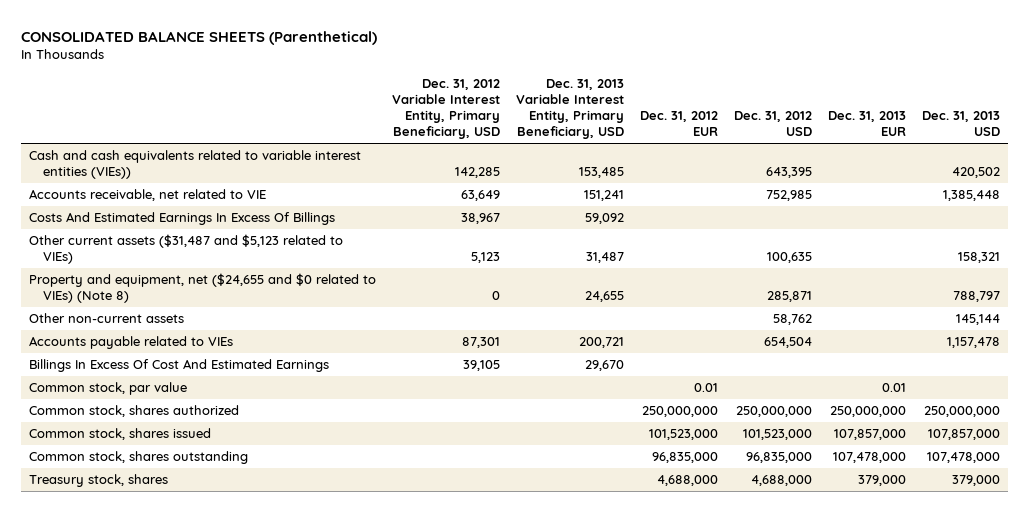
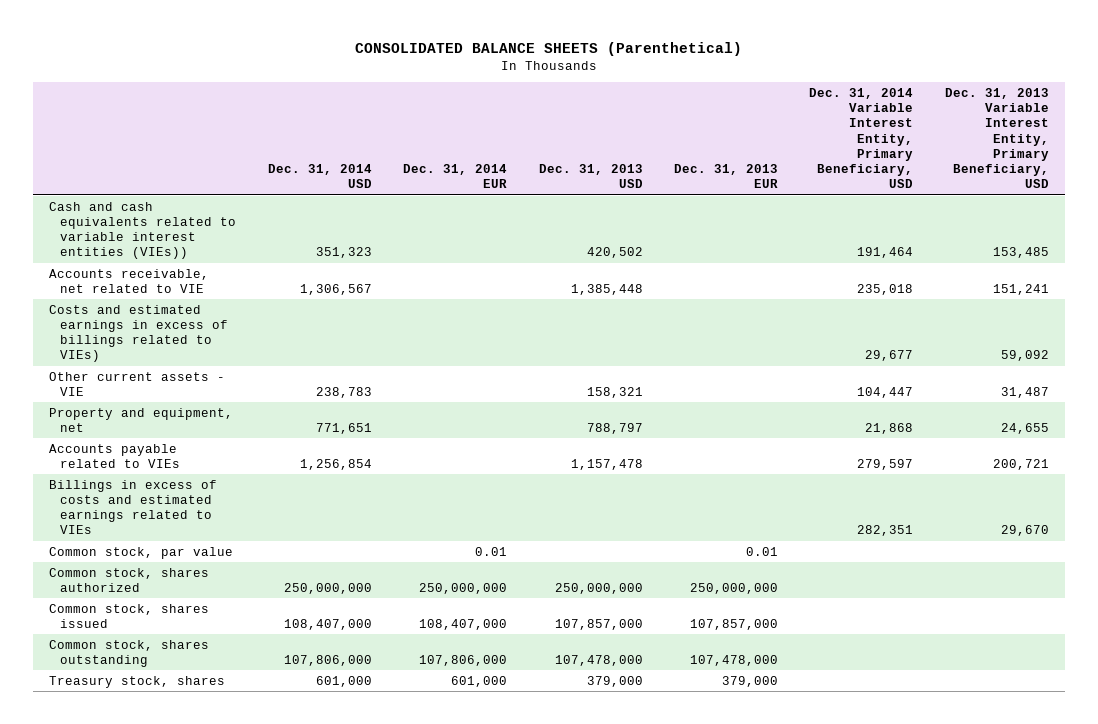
[392,79,501,140] Dec. 31, 2012 Variable Interest Entity, Primary Beneficiary, USD -> none
[640,111,719,137] Dec. 31, 2012 EUR -> none
[734,111,813,137] Dec. 31, 2012 USD -> none
none -> [267,164,372,189] Dec. 31, 2014 USD
none -> [403,164,508,189] Dec. 31, 2014 EUR
none -> [809,88,914,189] Dec. 31, 2014 Variable Interest Entity, Primary Beneficiary, USD
[29,312,185,323] Other non-current assets -> none
[29,211,336,225] Costs And Estimated Earnings In Excess Of Billings -> [48,304,229,363] Costs and estimated earnings in excess of billings related to VIEs)
[29,233,344,265] Other current assets ($31,487 and $5,123 related to VIEs) -> [48,371,225,396] Other current assets - VIE
[29,272,377,304] Property and equipment, net ($24,655 and $0 related to VIEs) (Note 8) -> [48,407,233,432] Property and equipment, net
[29,358,330,372] Billings In Excess Of Cost And Estimated Earnings -> [48,479,217,535] Billings in excess of costs and estimated earnings related to VIEs

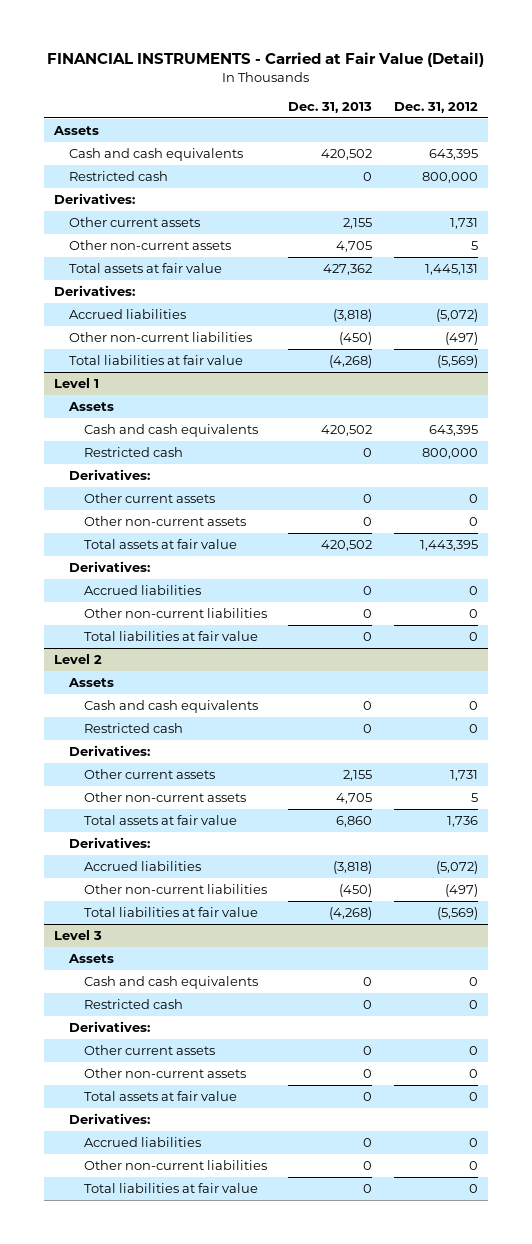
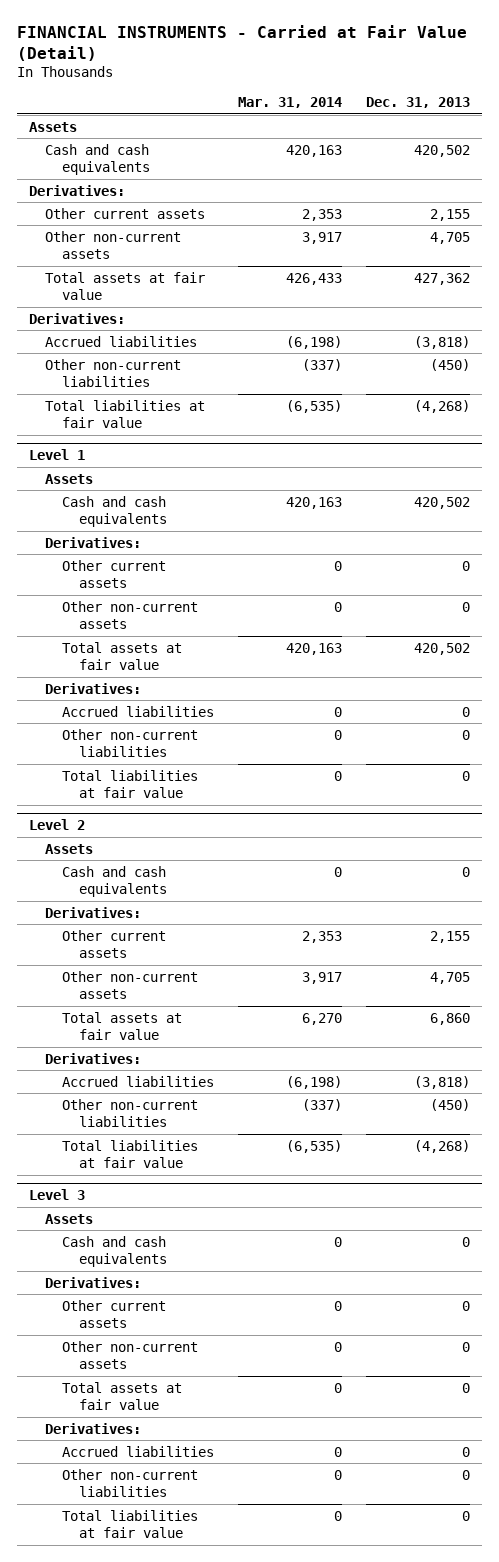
[393,101,478,113] Dec. 31, 2012 -> none
none -> [238,97,343,109] Mar. 31, 2014
[69,171,169,182] Restricted cash -> none
[84,447,184,458] Restricted cash -> none
[84,723,184,734] Restricted cash -> none
[84,999,184,1010] Restricted cash -> none

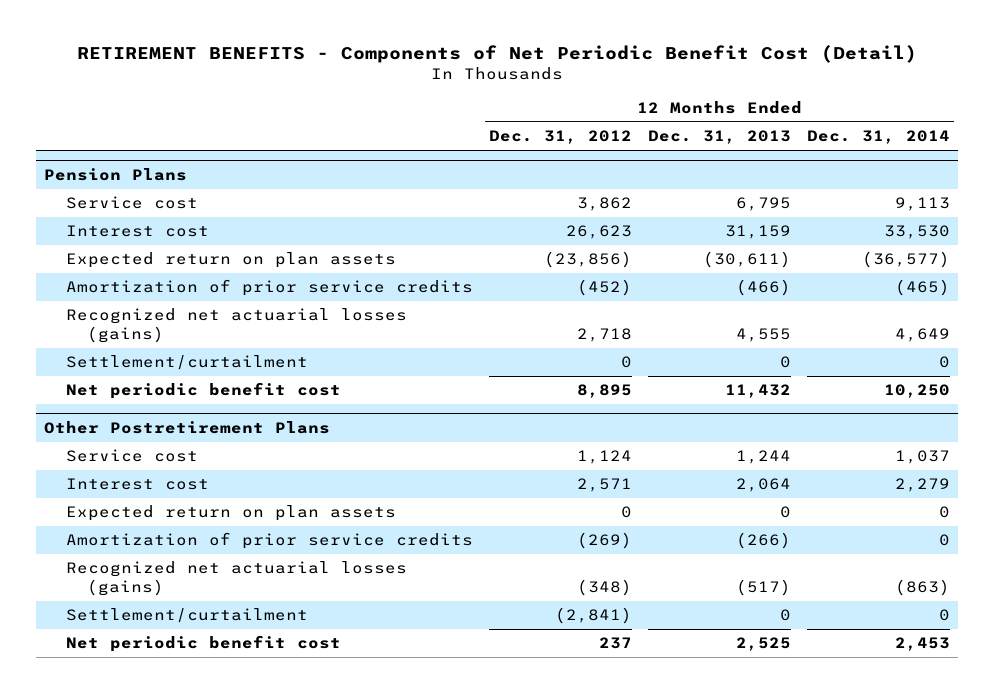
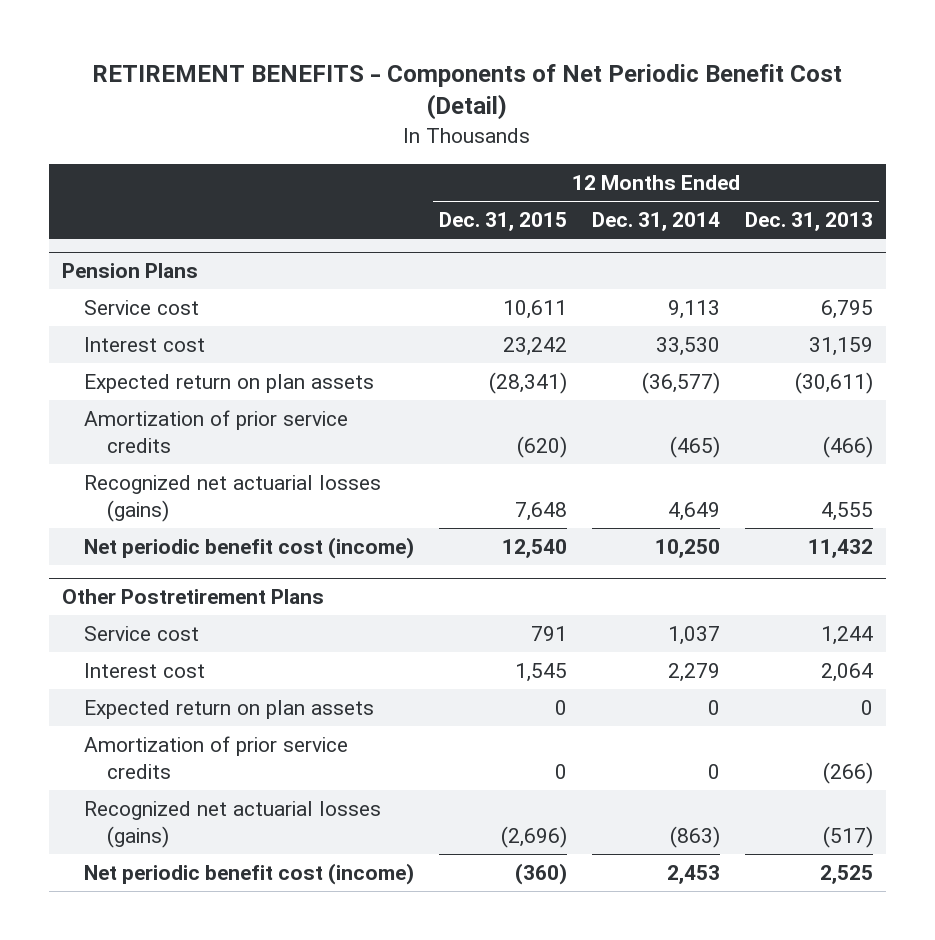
[488,130,632,145] Dec. 31, 2012 -> none
none -> [439,212,568,232] Dec. 31, 2015
[65,355,308,371] Settlement/curtailment -> none
[65,382,341,400] Net periodic benefit cost -> [84,537,415,560] Net periodic benefit cost (income)
[65,608,308,624] Settlement/curtailment -> none
[65,635,341,653] Net periodic benefit cost -> [84,863,415,886] Net periodic benefit cost (income)

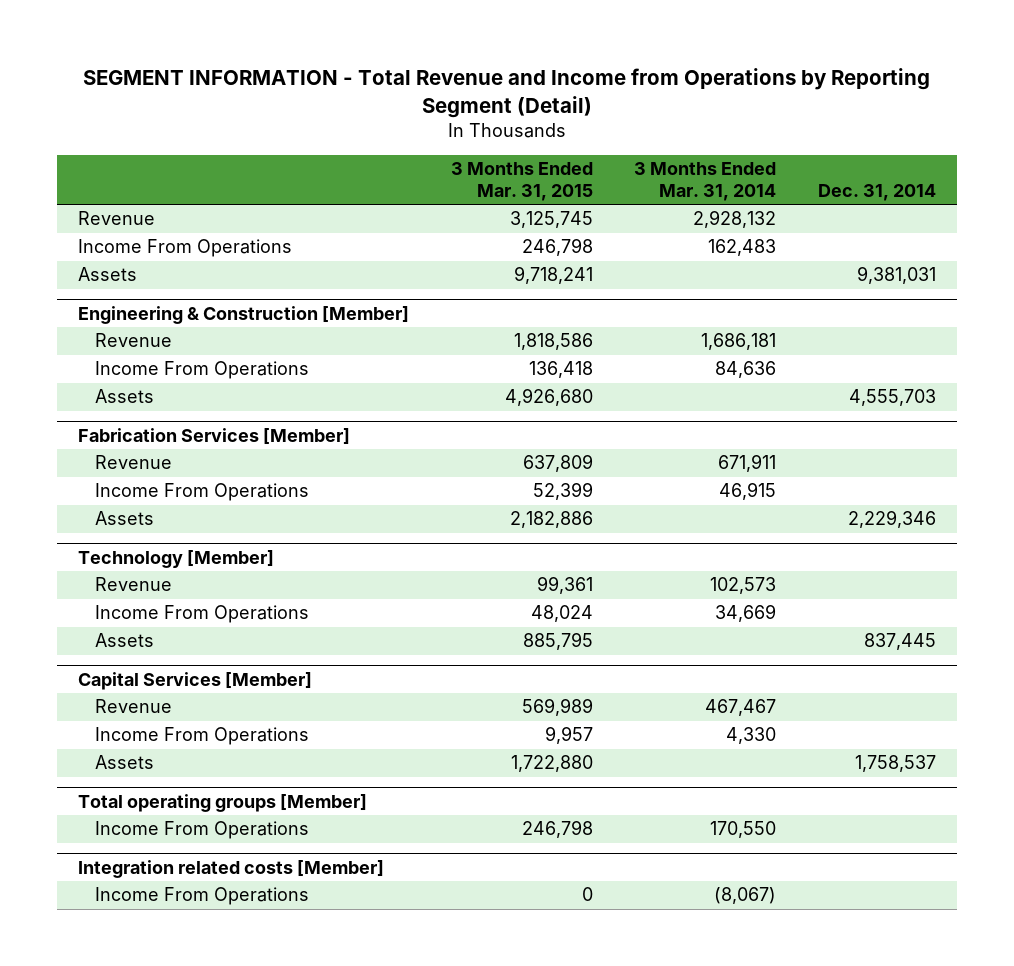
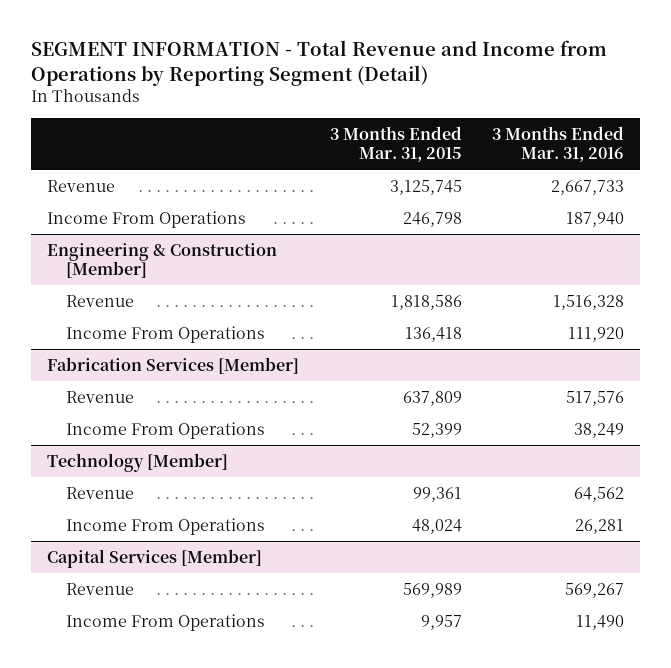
[634,162,777,201] 3 Months Ended Mar. 31, 2014 -> none
[818,183,937,201] Dec. 31, 2014 -> none
none -> [492,125,625,163] 3 Months Ended Mar. 31, 2016
[77,267,137,282] Assets -> none
[94,389,154,404] Assets -> none
[94,511,154,526] Assets -> none
[94,633,154,648] Assets -> none
[94,755,154,770] Assets -> none
[77,794,367,813] Total operating groups [Member] -> none
[94,821,309,840] Income From Operations -> none
[77,860,384,879] Integration related costs [Member] -> none
[94,887,309,906] Income From Operations -> none

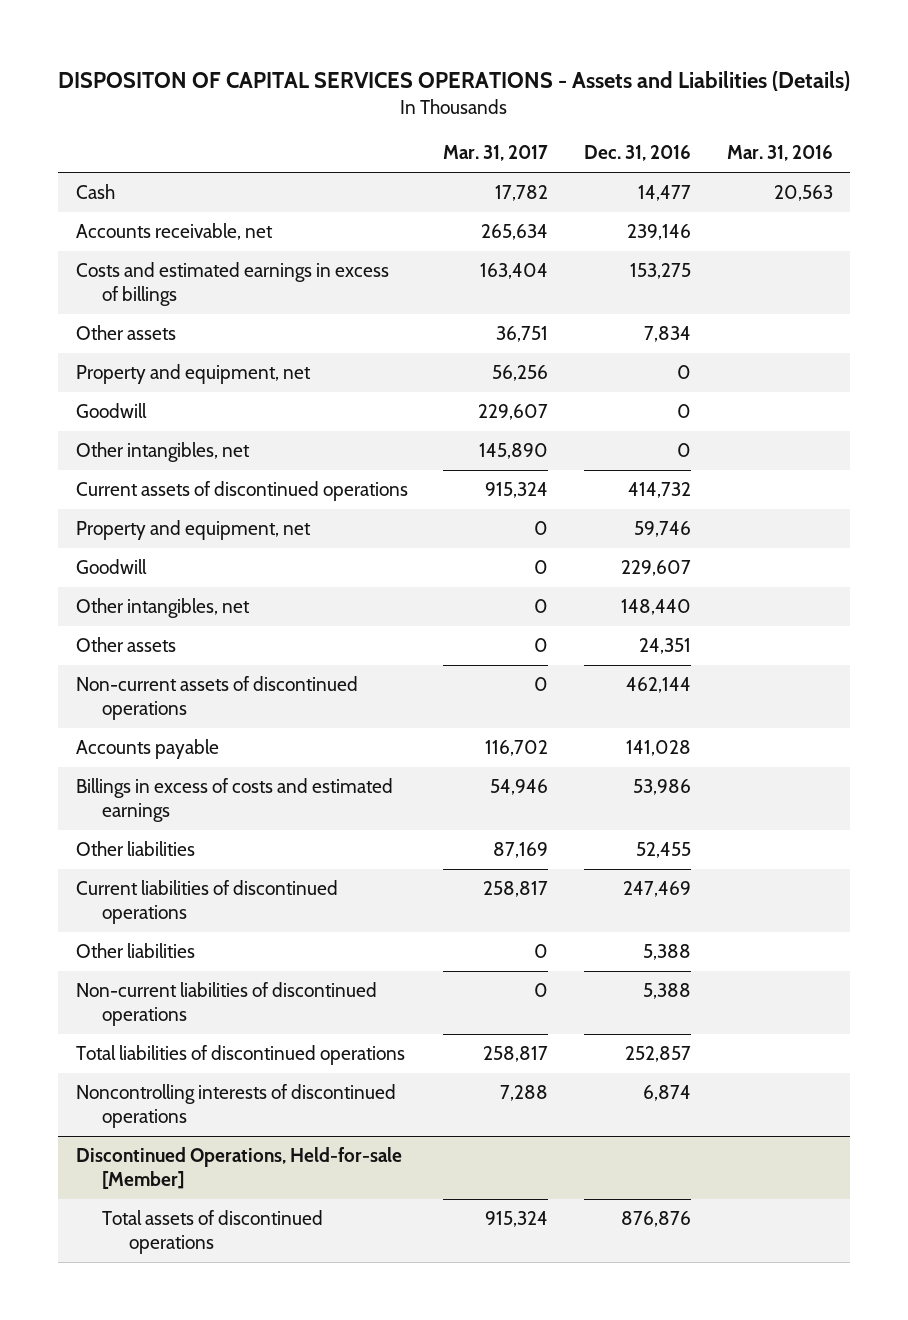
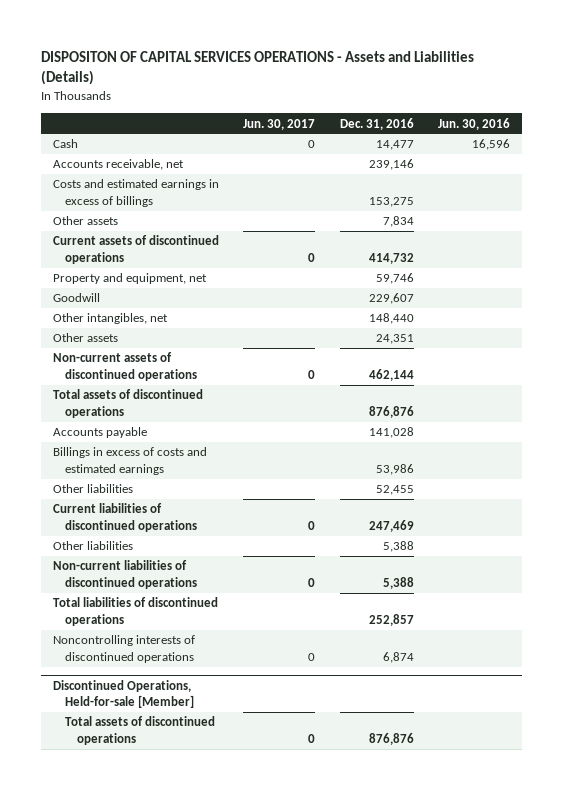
[443,145,549,162] Mar. 31, 2017 -> none
[726,145,833,162] Mar. 31, 2016 -> none
none -> [243,118,316,130] Jun. 30, 2017
none -> [438,117,511,130] Jun. 30, 2016
[75,364,311,385] Property and equipment, net -> none
[75,403,147,419] Goodwill -> none
[75,442,250,463] Other intangibles, net -> none
none -> [53,389,204,418] Total assets of discontinued operations

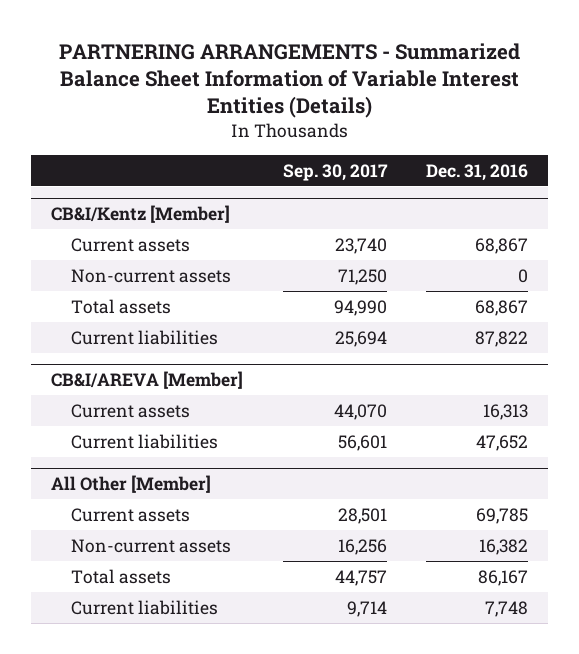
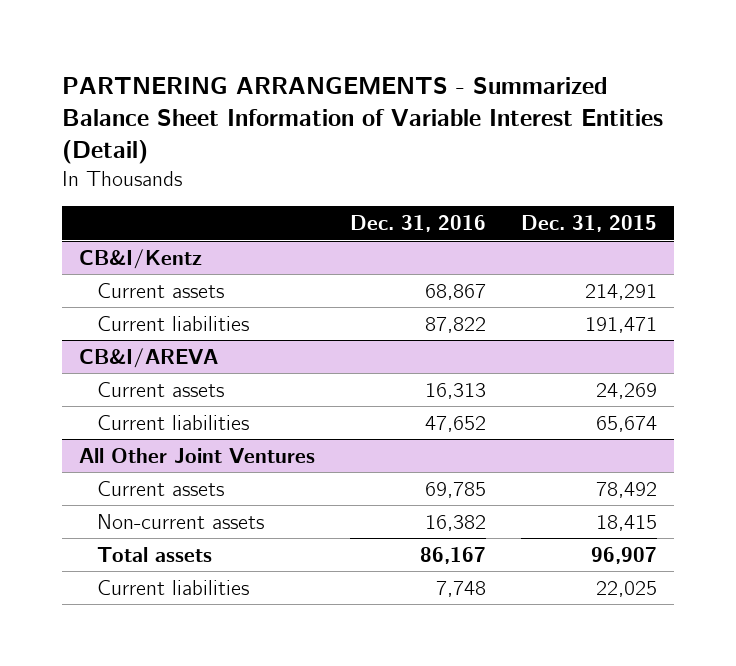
[58,42,520,119] PARTNERING ARRANGEMENTS - Summarized Balance Sheet Information of Variable Interest Entities (Details) -> [61,76,663,164] PARTNERING ARRANGEMENTS - Summarized Balance Sheet Information of Variable Interest Entities (Detail)
[282,163,388,181] Sep. 30, 2017 -> none
none -> [520,215,657,233] Dec. 31, 2015
[51,204,231,223] CB&I/Kentz [Member] -> [79,248,203,269] CB&I/Kentz
[70,268,231,283] Non-current assets -> none
[70,298,171,314] Total assets -> none
[51,370,244,389] CB&I/AREVA [Member] -> [79,347,219,368] CB&I/AREVA
[51,474,212,493] All Other [Member] -> [79,447,316,463] All Other Joint Ventures

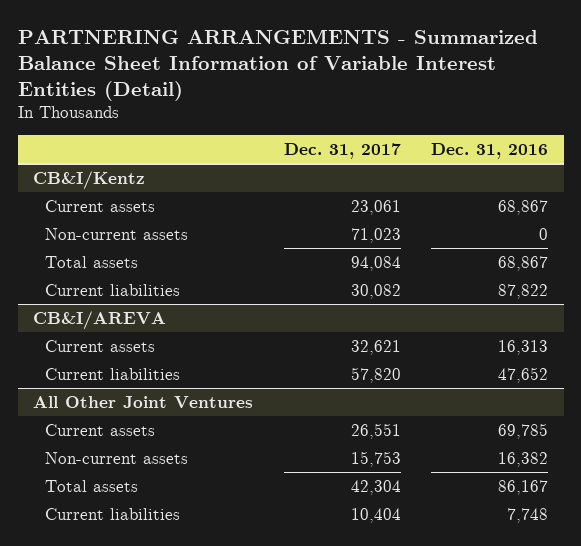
[520,215,657,233] Dec. 31, 2015 -> none
none -> [283,142,401,159] Dec. 31, 2017
none -> [45,227,189,240] Non-current assets
none -> [45,255,139,268] Total assets

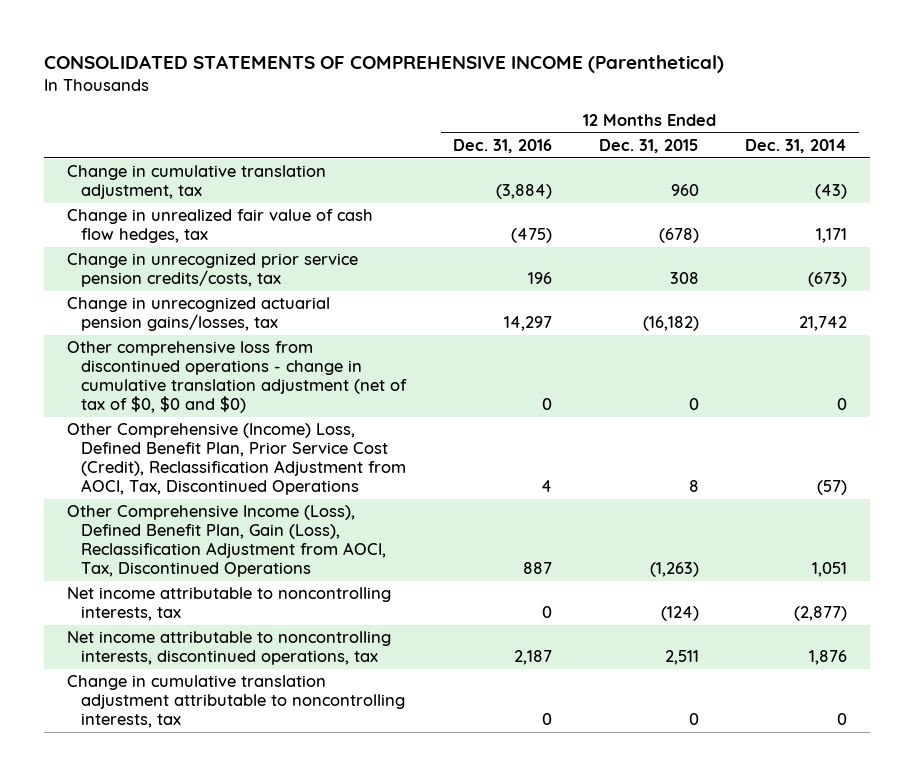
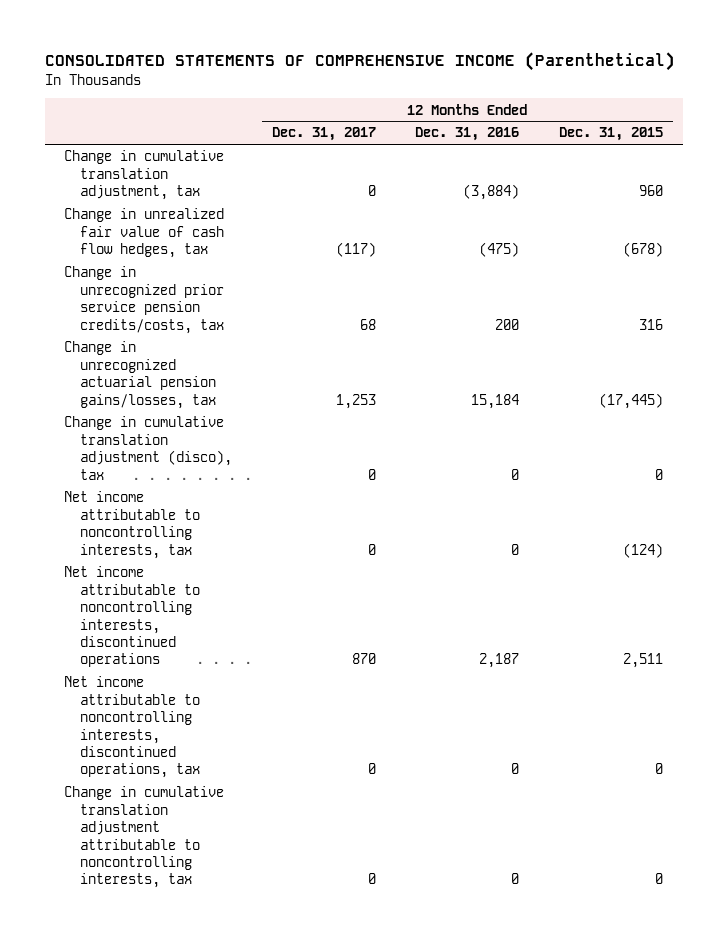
[745,139,848,154] Dec. 31, 2014 -> none
none -> [271,127,376,142] Dec. 31, 2017
[67,423,407,496] Other Comprehensive (Income) Loss, Defined Benefit Plan, Prior Service Cost (Credit), Reclassification Adjustment from AOCI, Tax, Discontinued Operations -> none
[67,505,387,578] Other Comprehensive Income (Loss), Defined Benefit Plan, Gain (Loss), Reclassification Adjustment from AOCI, Tax, Discontinued Operations -> none
[527,272,552,285] 196 -> [495,318,520,330] 200
[669,272,699,285] 308 -> [638,318,663,330] 316
[503,316,552,332] 14,297 -> [471,393,520,409] 15,184
[642,316,699,332] (16,182) -> [598,392,663,409] (17,445)
[67,341,408,414] Other comprehensive loss from discontinued operations - change in cumulative translation adjustment (net of tax of $0, $0 and $0) -> [64,416,233,480] Change in cumulative translation adjustment (disco), tax
none -> [64,566,201,668] Net income attributable to noncontrolling interests, discontinued operations
[513,650,552,666] 2,187 -> [511,763,520,775] 0
[664,650,699,666] 2,511 -> [654,763,663,775] 0

